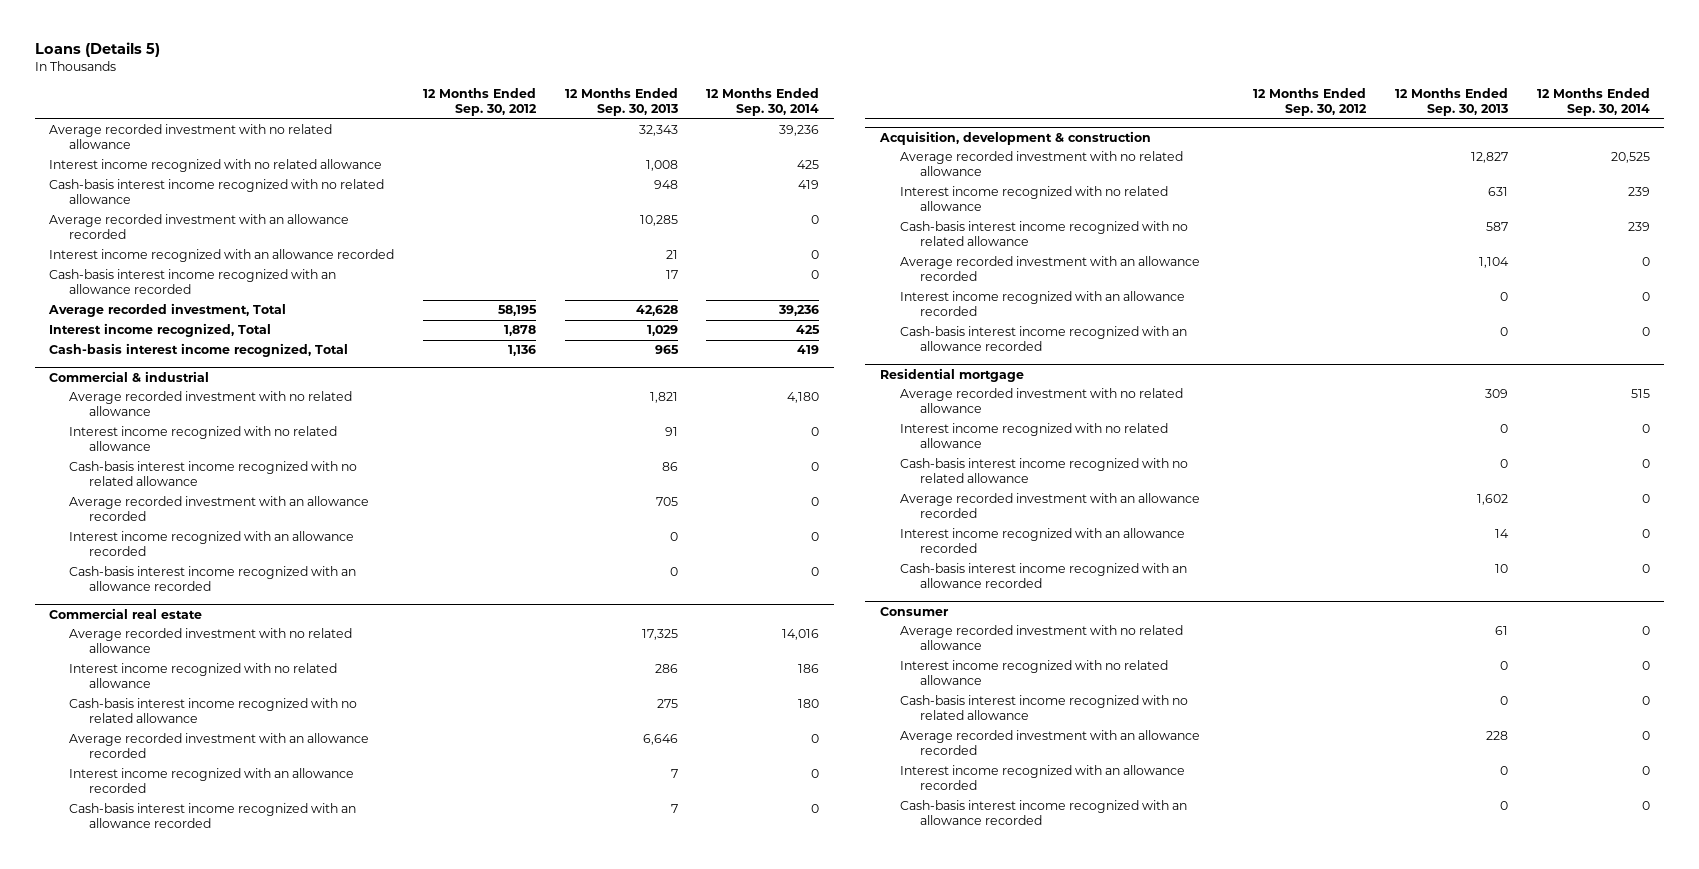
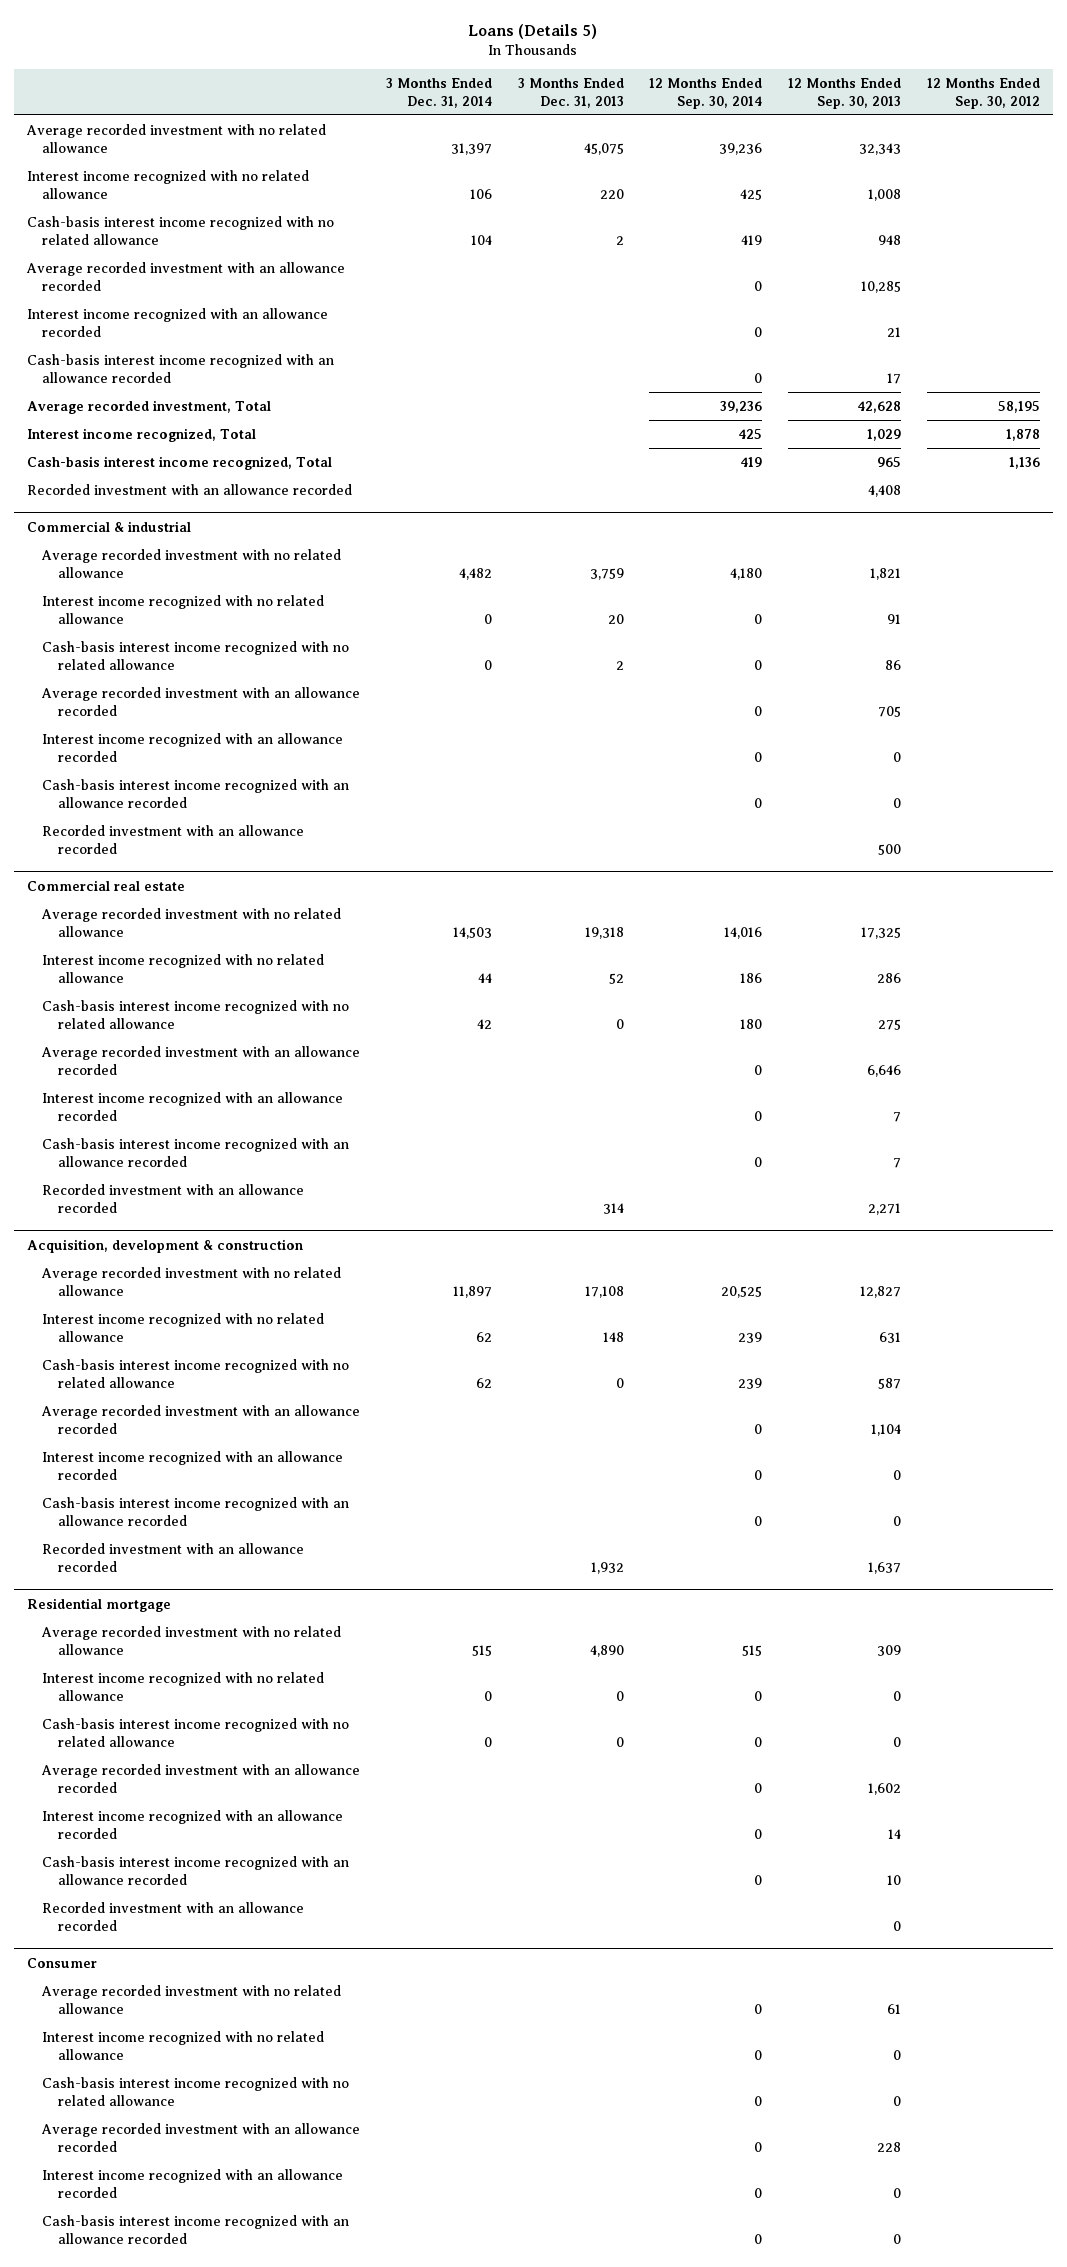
none -> [386,77,493,108] 3 Months Ended Dec. 31, 2014
none -> [517,77,624,108] 3 Months Ended Dec. 31, 2013
none -> [26,483,352,495] Recorded investment with an allowance recorded
none -> [42,824,305,854] Recorded investment with an allowance recorded
none -> [42,1183,305,1213] Recorded investment with an allowance recorded
none -> [42,1542,305,1572] Recorded investment with an allowance recorded
none -> [42,1901,305,1931] Recorded investment with an allowance recorded

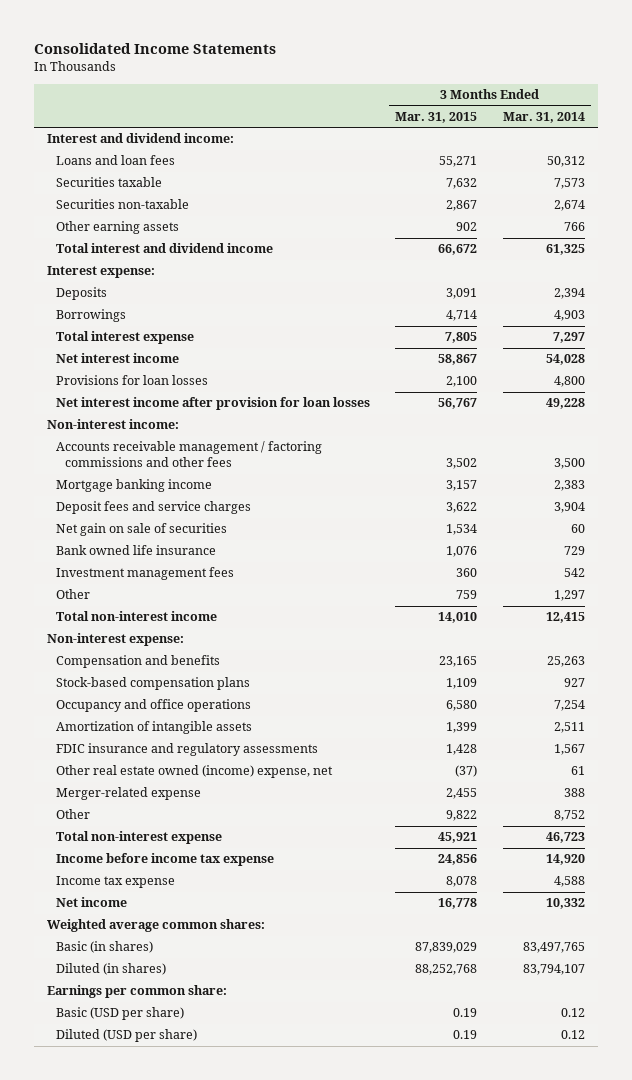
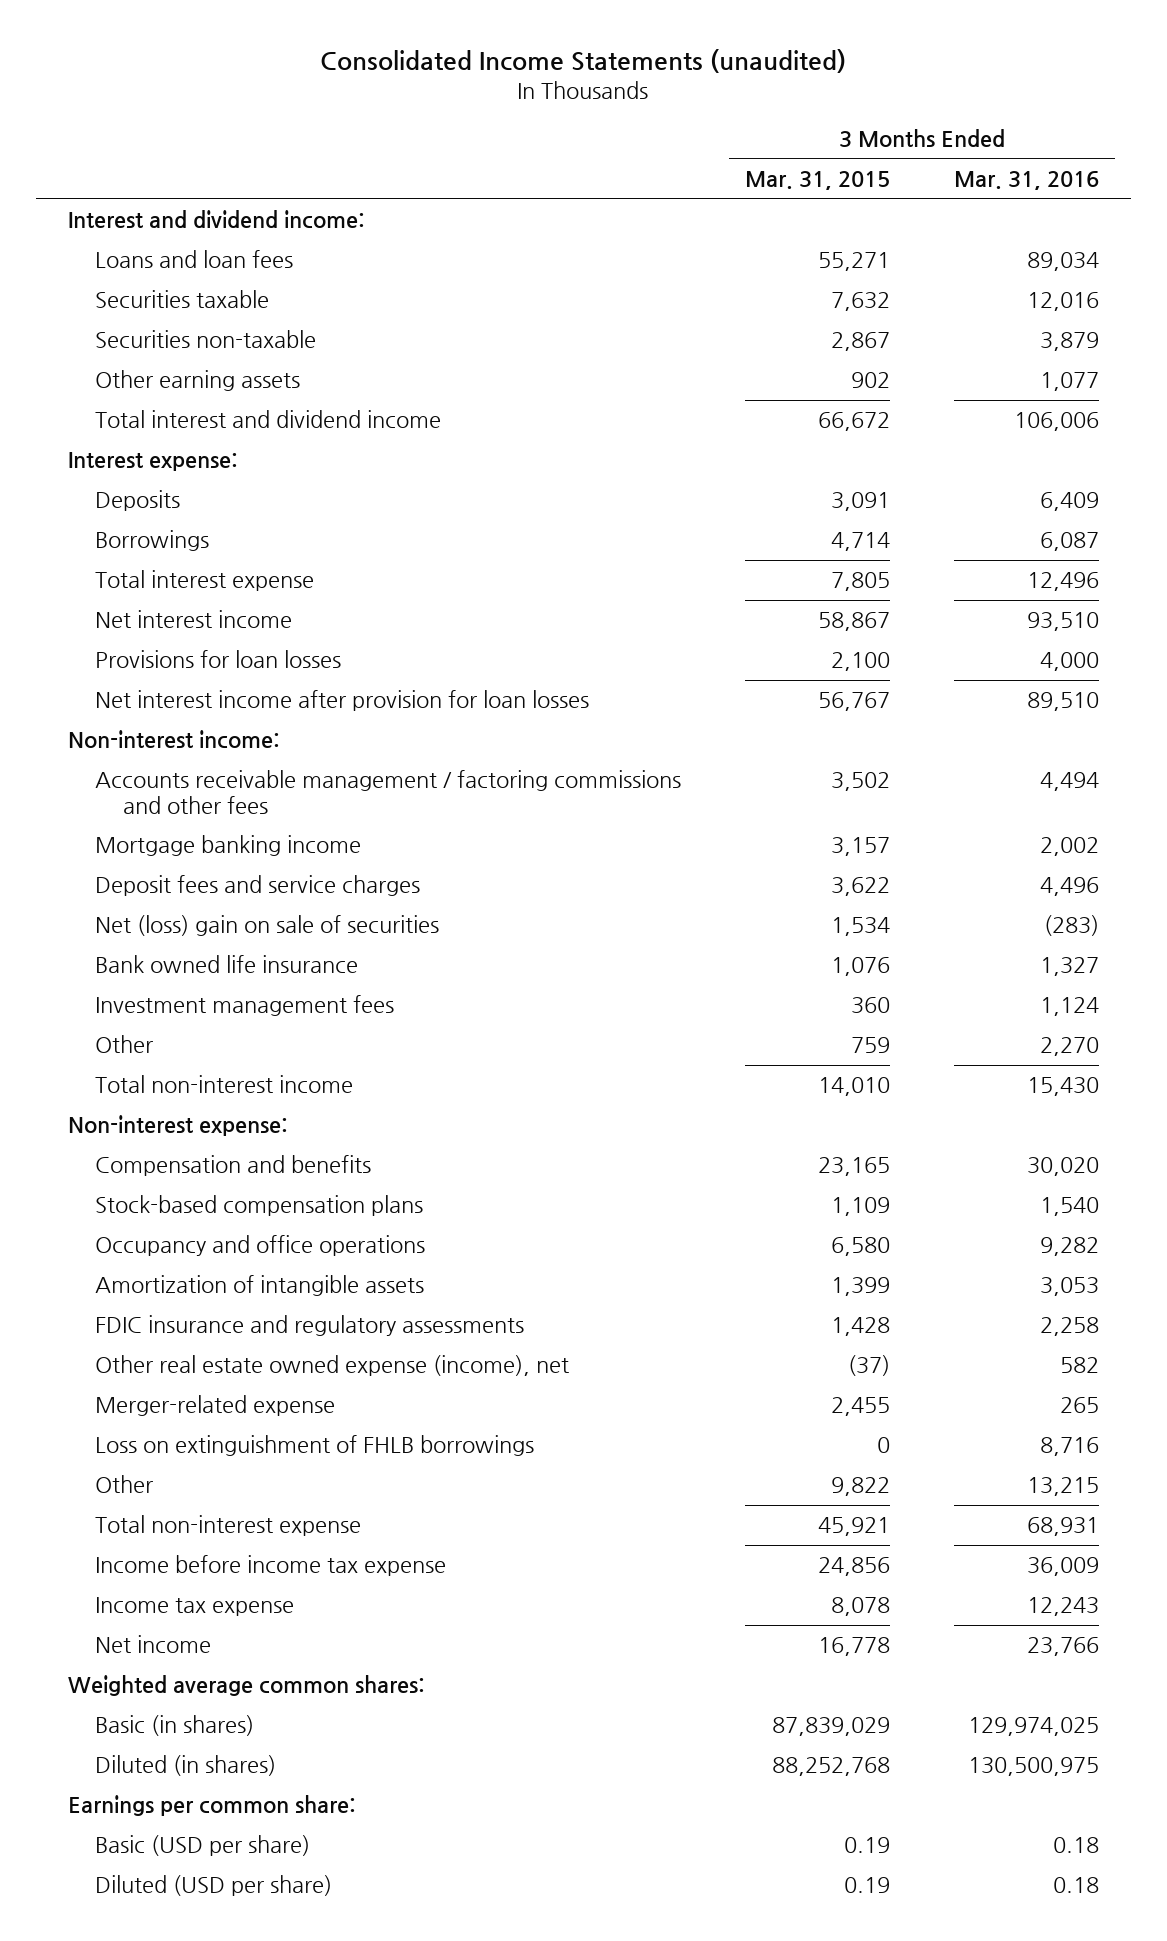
[34,42,277,54] Consolidated Income Statements -> [320,48,847,73] Consolidated Income Statements (unaudited)
[503,111,586,123] Mar. 31, 2014 -> none
none -> [953,171,1099,191] Mar. 31, 2016
[55,523,227,537] Net gain on sale of securities -> [95,915,440,937] Net (loss) gain on sale of securities
[55,765,333,779] Other real estate owned (income) expense, net -> [95,1355,570,1377] Other real estate owned expense (income), net
none -> [95,1435,535,1457] Loss on extinguishment of FHLB borrowings

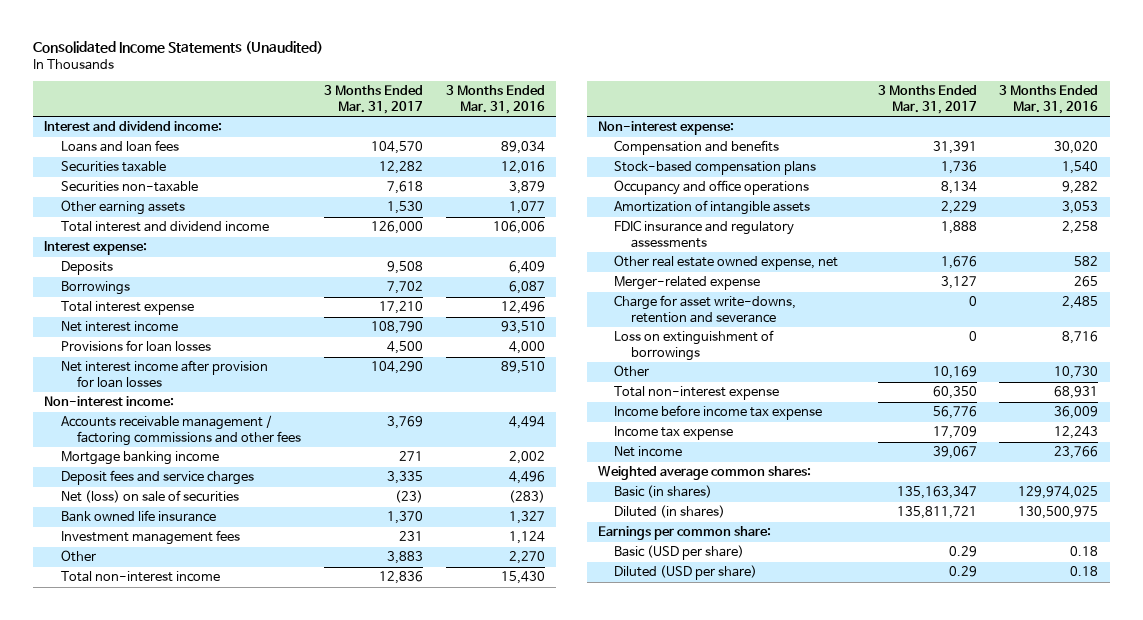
[320,48,847,73] Consolidated Income Statements (unaudited) -> [33,41,324,55] Consolidated Income Statements (Unaudited)
[745,171,891,191] Mar. 31, 2015 -> none
none -> [323,85,423,114] 3 Months Ended Mar. 31, 2017
[95,915,440,937] Net (loss) gain on sale of securities -> [60,490,239,504] Net (loss) on sale of securities
[95,1355,570,1377] Other real estate owned expense (income), net -> [614,255,839,271] Other real estate owned expense, net
none -> [614,295,797,323] Charge for asset write-downs, retention and severance
[95,1435,535,1457] Loss on extinguishment of FHLB borrowings -> [614,330,775,361] Loss on extinguishment of borrowings
[1026,1477,1099,1497] 13,215 -> [1054,366,1099,380] 10,730

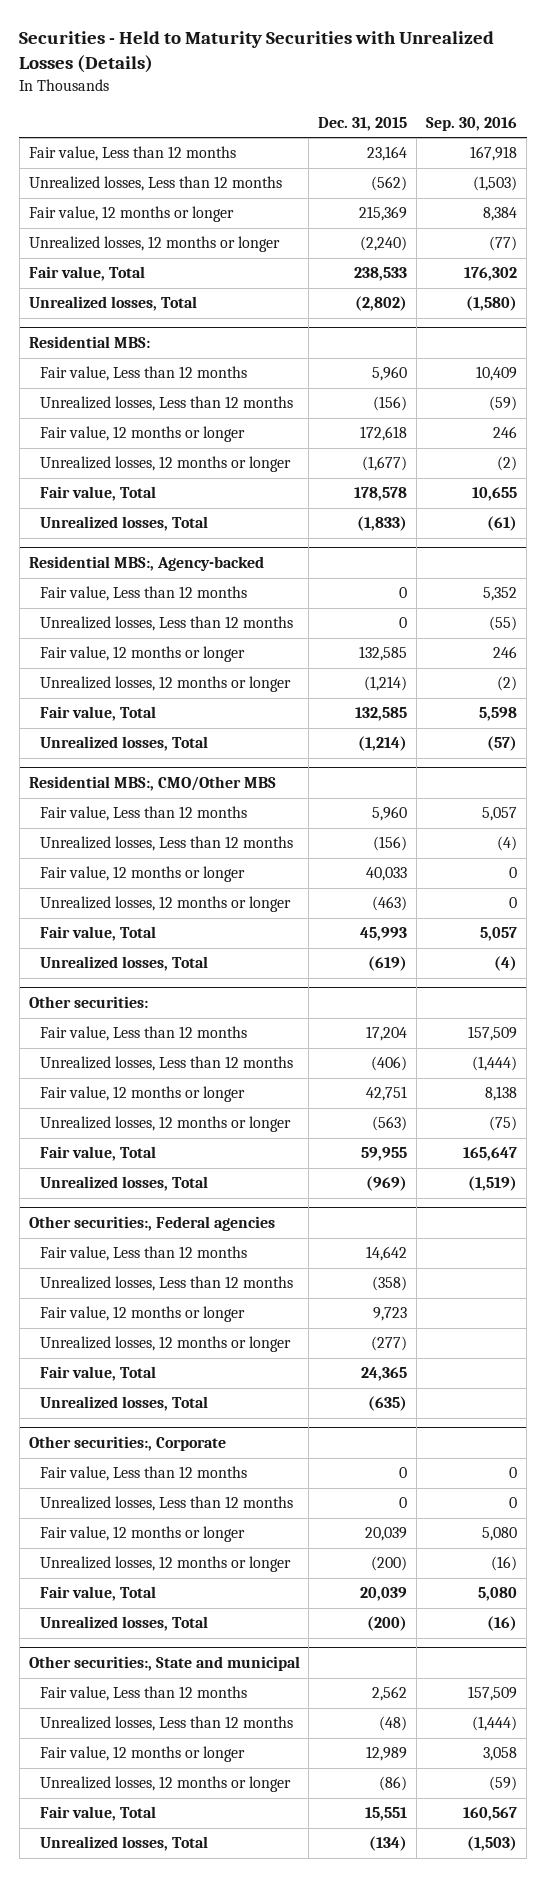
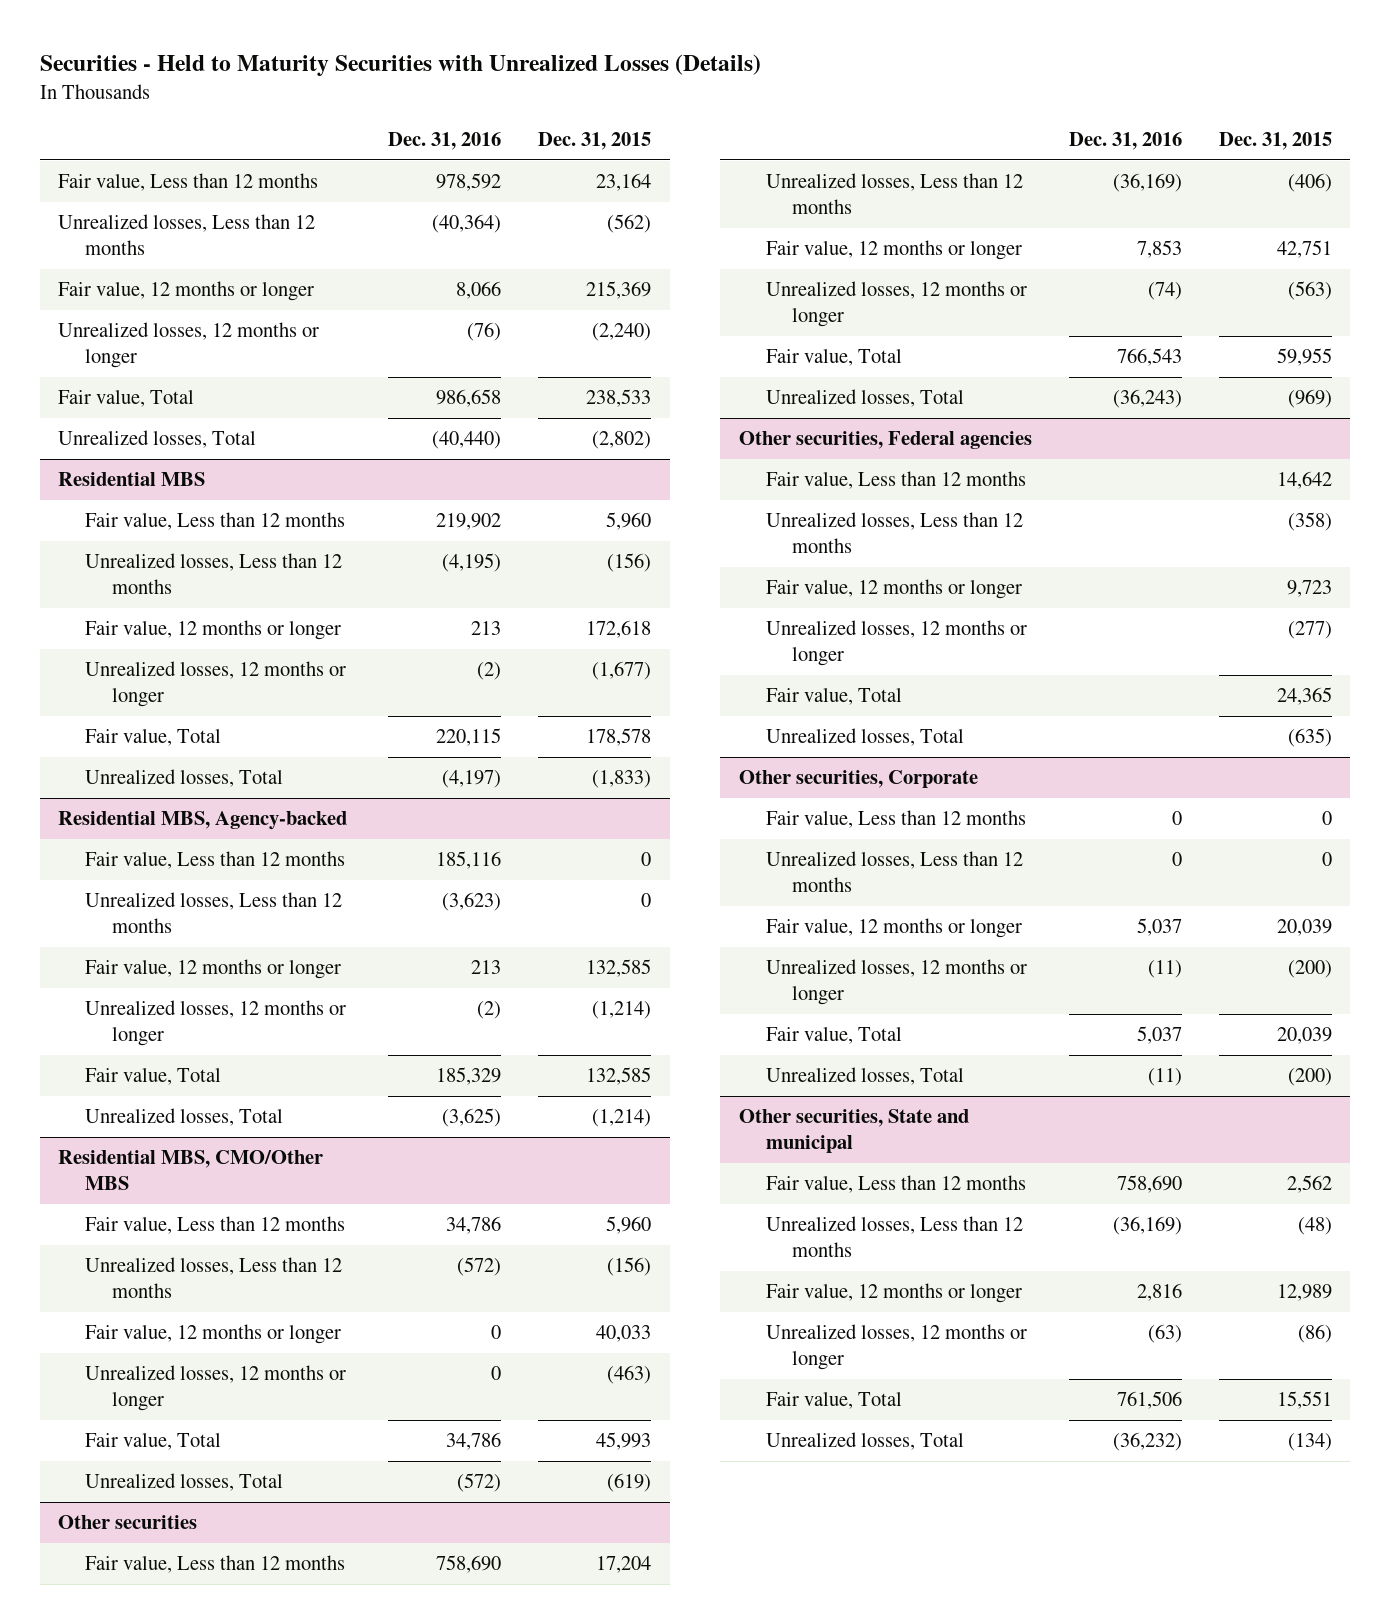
[426,116,518,131] Sep. 30, 2016 -> none
none -> [388,132,502,151] Dec. 31, 2016
[28,336,150,349] Residential MBS: -> [58,472,206,487] Residential MBS
[28,556,264,572] Residential MBS:, Agency-backed -> [58,811,348,831] Residential MBS, Agency-backed
[28,776,276,792] Residential MBS:, CMO/Other MBS -> [58,1150,324,1190] Residential MBS, CMO/Other MBS
[28,996,148,1009] Other securities: -> [58,1515,198,1530] Other securities
[28,1216,275,1232] Other securities:, Federal agencies -> [738,431,1032,450] Other securities, Federal agencies
[28,1436,226,1452] Other securities:, Corporate -> [738,770,978,789] Other securities, Corporate
[28,1656,300,1672] Other securities:, State and municipal -> [738,1109,969,1153] Other securities, State and municipal

